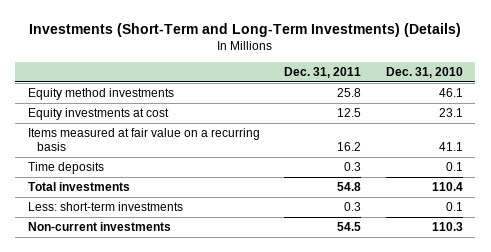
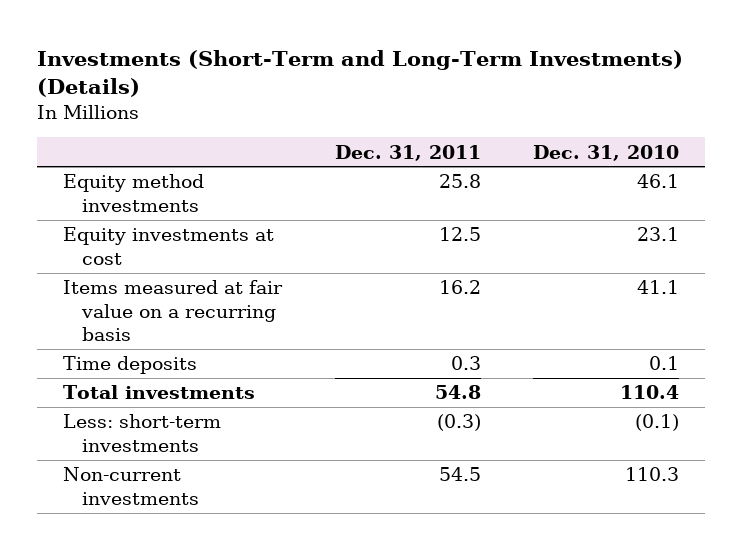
[344,201,362,211] 0.3 -> [436,414,481,432] (0.3)
[446,201,464,211] 0.1 -> [635,414,680,432] (0.1)

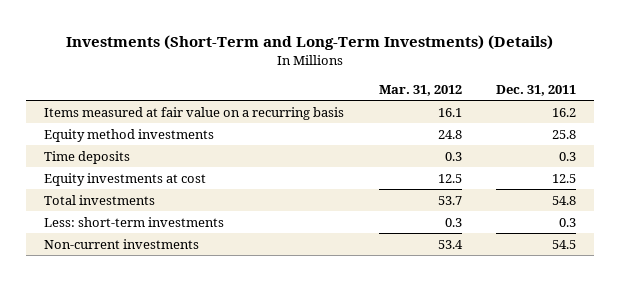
[533,144,680,161] Dec. 31, 2010 -> none
none -> [378,84,462,96] Mar. 31, 2012
[63,174,205,212] Equity method investments -> [43,128,214,142] Equity method investments
[63,227,275,265] Equity investments at cost -> [43,172,206,186] Equity investments at cost
[436,414,481,432] (0.3) -> [559,217,577,227] 0.3

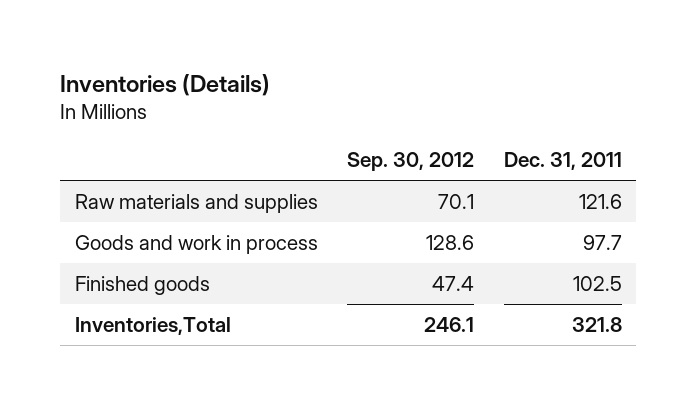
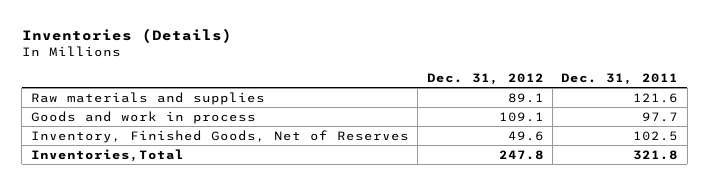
[347,152,475,172] Sep. 30, 2012 -> none
none -> [426,72,544,85] Dec. 31, 2012
[74,276,210,296] Finished goods -> [30,129,409,143] Inventory, Finished Goods, Net of Reserves

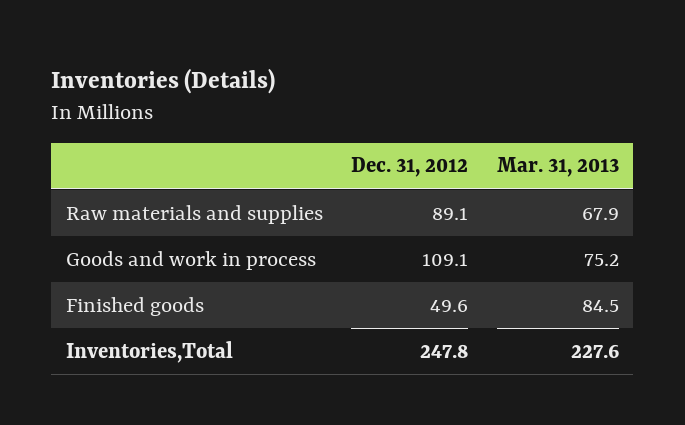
[561,72,679,85] Dec. 31, 2011 -> none
none -> [497,157,620,178] Mar. 31, 2013
[30,129,409,143] Inventory, Finished Goods, Net of Reserves -> [65,296,204,316] Finished goods

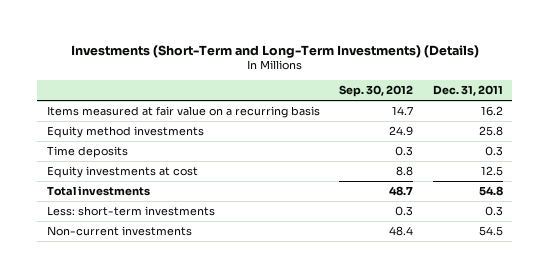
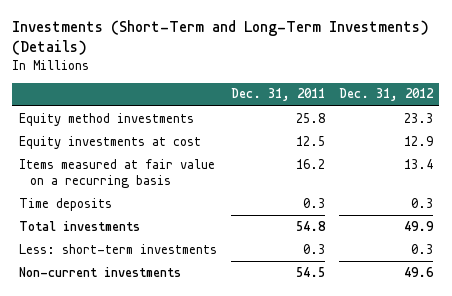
[339,85,414,98] Sep. 30, 2012 -> none
none -> [338,88,434,102] Dec. 31, 2012
[47,105,321,118] Items measured at fair value on a recurring basis -> [19,158,216,188] Items measured at fair value on a recurring basis
[47,145,129,158] Time deposits -> [19,197,113,211] Time deposits

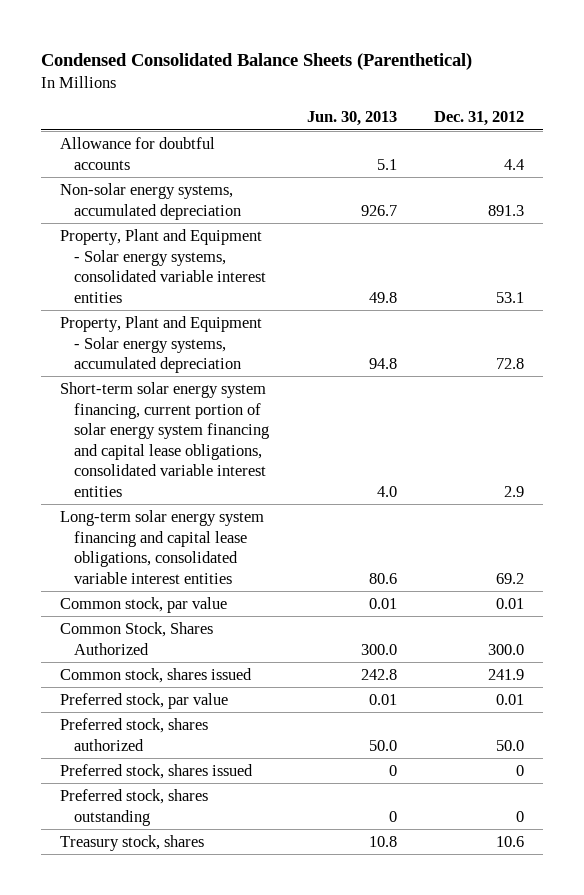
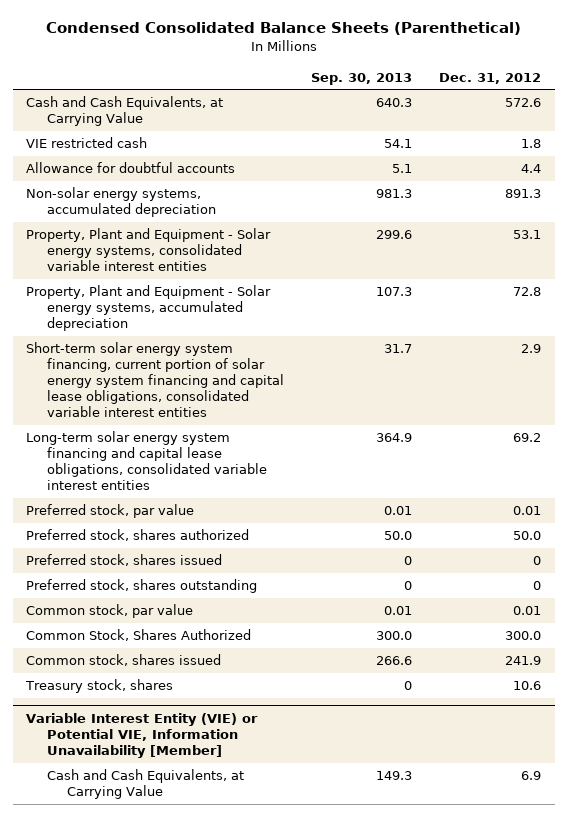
[306,111,397,127] Jun. 30, 2013 -> none
none -> [310,72,412,85] Sep. 30, 2013
none -> [26,96,224,127] Cash and Cash Equivalents, at Carrying Value
none -> [26,137,148,149] VIE restricted cash
[59,596,227,613] Common stock, par value -> [26,604,194,619] Common stock, par value
[59,621,213,655] Common Stock, Shares Authorized -> [26,629,252,642] Common Stock, Shares Authorized
[59,667,252,683] Common stock, shares issued -> [26,654,222,667] Common stock, shares issued
none -> [26,713,259,759] Variable Interest Entity (VIE) or Potential VIE, Information Unavailability [Member]
none -> [46,769,244,800] Cash and Cash Equivalents, at Carrying Value

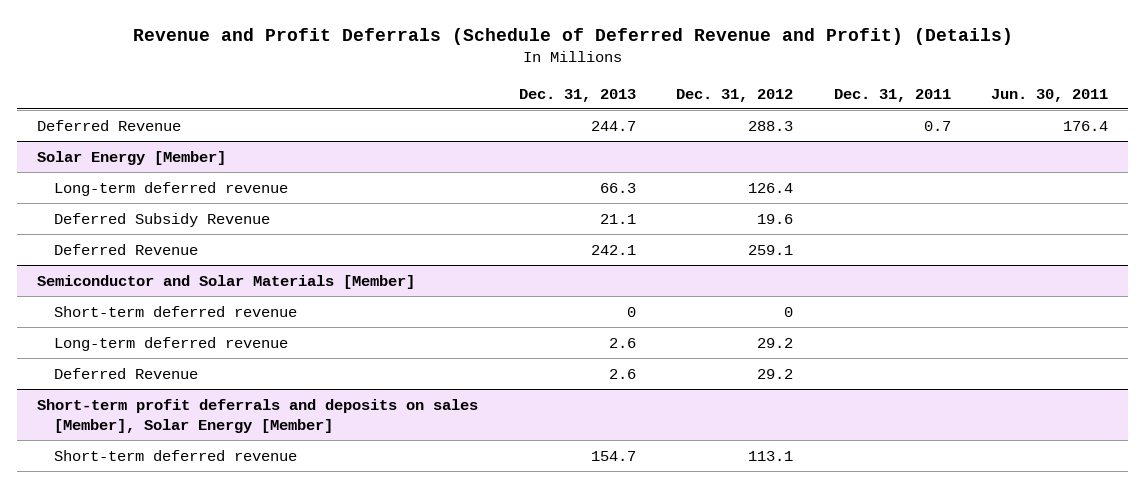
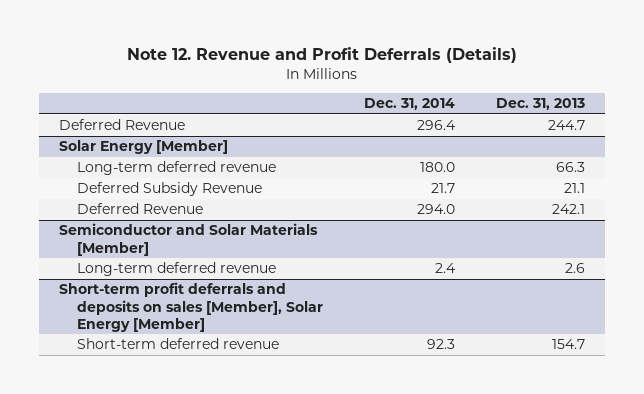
[132,28,1013,46] Revenue and Profit Deferrals (Schedule of Deferred Revenue and Profit) (Details) -> [127,47,518,64] Note 12. Revenue and Profit Deferrals (Details)
[676,88,794,102] Dec. 31, 2012 -> none
[833,88,951,102] Dec. 31, 2011 -> none
[991,88,1109,102] Jun. 30, 2011 -> none
none -> [363,98,455,111] Dec. 31, 2014
[54,305,298,317] Short-term deferred revenue -> none
[54,367,199,379] Deferred Revenue -> none

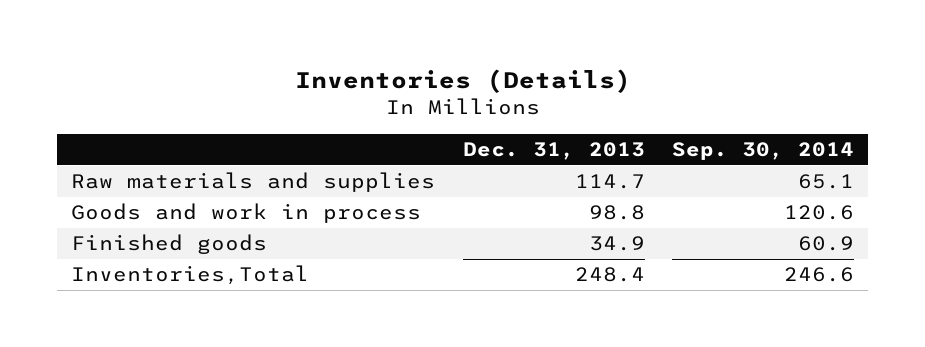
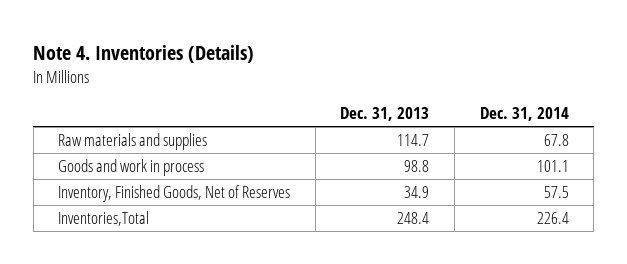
[294,68,631,93] Inventories (Details) -> [33,44,255,63] Note 4. Inventories (Details)
[672,141,855,160] Sep. 30, 2014 -> none
none -> [479,107,569,122] Dec. 31, 2014
[71,234,268,255] Finished goods -> [58,185,291,203] Inventory, Finished Goods, Net of Reserves

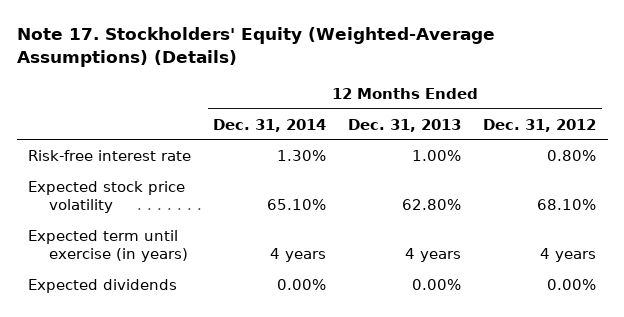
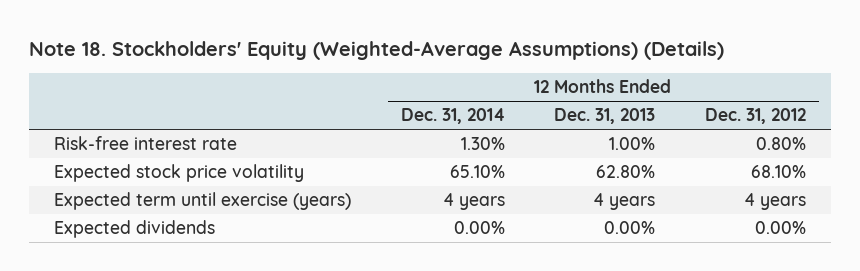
[16,27,495,68] Note 17. Stockholders' Equity (Weighted-Average Assumptions) (Details) -> [28,40,724,60] Note 18. Stockholders' Equity (Weighted-Average Assumptions) (Details)
[28,229,188,263] Expected term until exercise (in years) -> [53,192,351,211] Expected term until exercise (years)

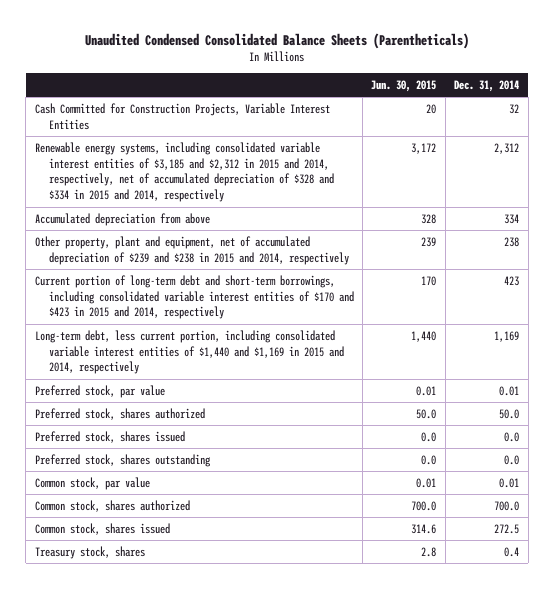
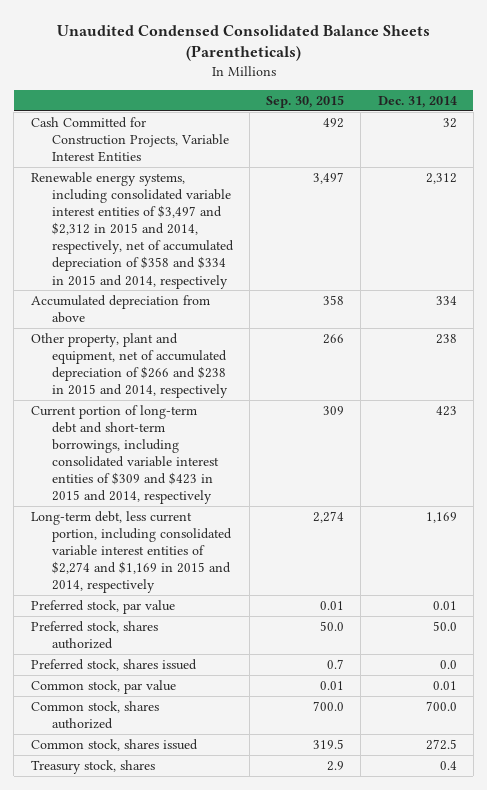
[371,80,437,93] Jun. 30, 2015 -> none
none -> [266,95,345,109] Sep. 30, 2015
[34,141,334,203] Renewable energy systems, including consolidated variable interest entities of $3,185 and $2,312 in 2015 and 2014, respectively, net of accumulated depreciation of $328 and $334 in 2015 and 2014, respectively -> [30,171,234,289] Renewable energy systems, including consolidated variable interest entities of $3,497 and $2,312 in 2015 and 2014, respectively, net of accumulated depreciation of $358 and $334 in 2015 and 2014, respectively
[34,235,349,265] Other property, plant and equipment, net of accumulated depreciation of $239 and $238 in 2015 and 2014, respectively -> [30,332,228,399] Other property, plant and equipment, net of accumulated depreciation of $266 and $238 in 2015 and 2014, respectively
[34,274,354,320] Current portion of long-term debt and short-term borrowings, including consolidated variable interest entities of $170 and $423 in 2015 and 2014, respectively -> [30,404,219,505] Current portion of long-term debt and short-term borrowings, including consolidated variable interest entities of $309 and $423 in 2015 and 2014, respectively
[34,329,344,375] Long-term debt, less current portion, including consolidated variable interest entities of $1,440 and $1,169 in 2015 and 2014, respectively -> [30,510,232,594] Long-term debt, less current portion, including consolidated variable interest entities of $2,274 and $1,169 in 2015 and 2014, respectively
[34,453,211,467] Preferred stock, shares outstanding -> none

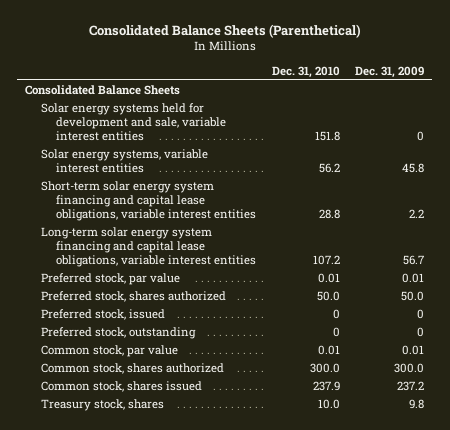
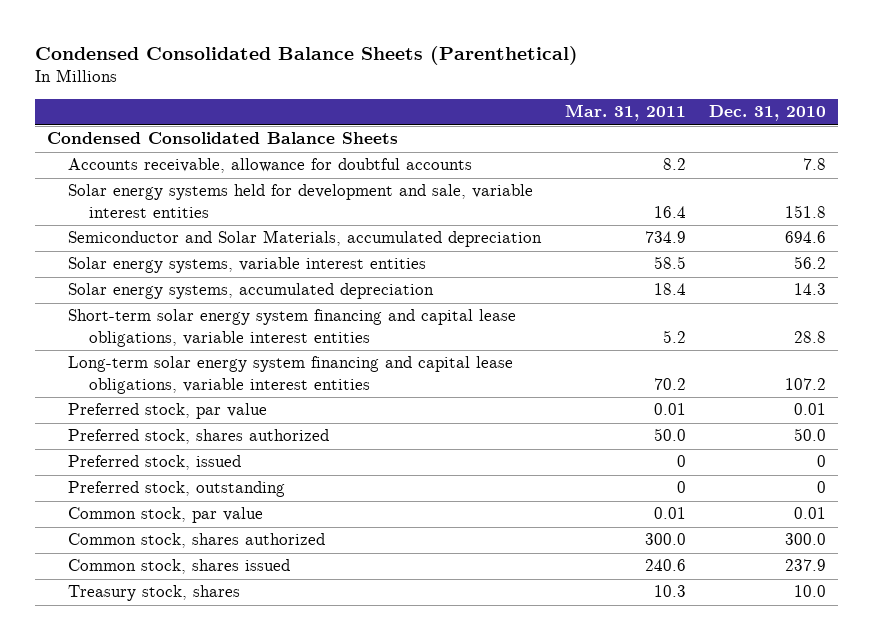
[88,23,361,38] Consolidated Balance Sheets (Parenthetical) -> [34,46,578,66] Condensed Consolidated Balance Sheets (Parenthetical)
[355,65,425,78] Dec. 31, 2009 -> none
none -> [564,104,686,122] Mar. 31, 2011
[25,85,181,96] Consolidated Balance Sheets -> [46,132,398,145] Condensed Consolidated Balance Sheets
none -> [67,158,472,174] Accounts receivable, allowance for doubtful accounts
none -> [67,230,542,248] Semiconductor and Solar Materials, accumulated depreciation
none -> [67,283,434,300] Solar energy systems, accumulated depreciation

